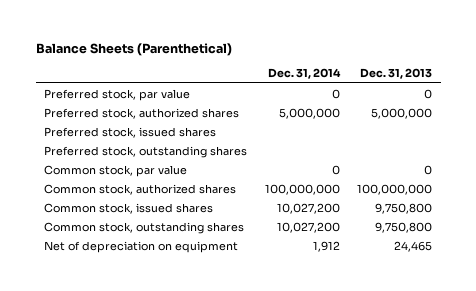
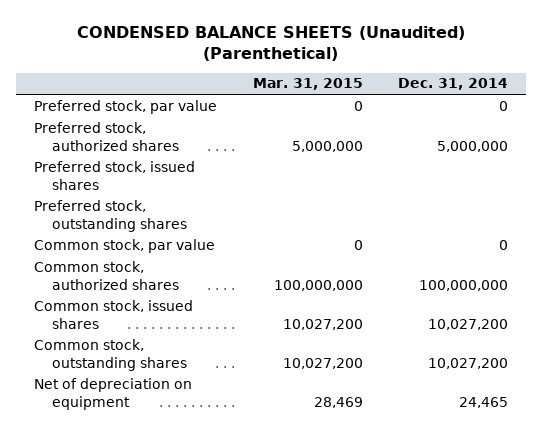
[35,42,232,56] Balance Sheets (Parenthetical) -> [77,25,466,62] CONDENSED BALANCE SHEETS (Unaudited) (Parenthetical)
[360,68,433,80] Dec. 31, 2013 -> none
none -> [252,78,363,91] Mar. 31, 2015
[312,240,340,252] 1,912 -> [459,396,509,408] 24,465

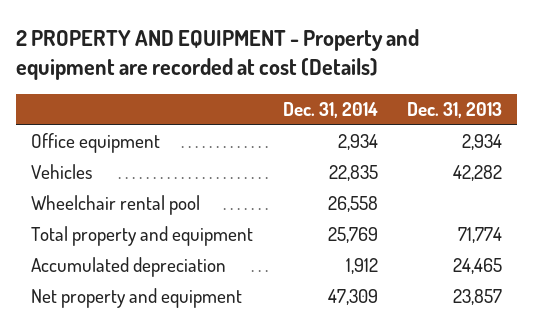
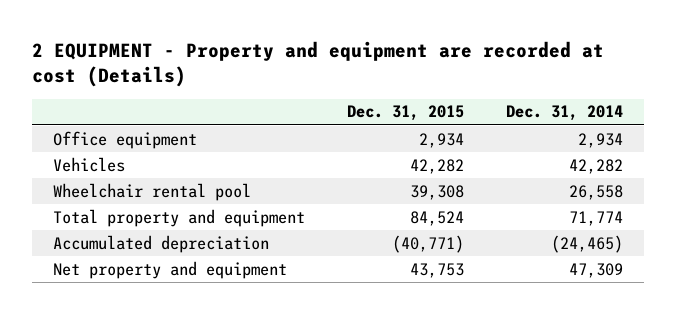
[16,28,420,80] 2 PROPERTY AND EQUIPMENT - Property and equipment are recorded at cost (Details) -> [31,40,604,88] 2 EQUIPMENT - Property and equipment are recorded at cost (Details)
[407,102,503,119] Dec. 31, 2013 -> none
none -> [346,105,464,122] Dec. 31, 2015
[328,165,378,182] 22,835 -> [568,158,623,174] 42,282
[327,227,378,244] 25,769 -> [568,210,623,226] 71,774
[345,258,378,275] 1,912 -> [550,234,623,253] (24,465)

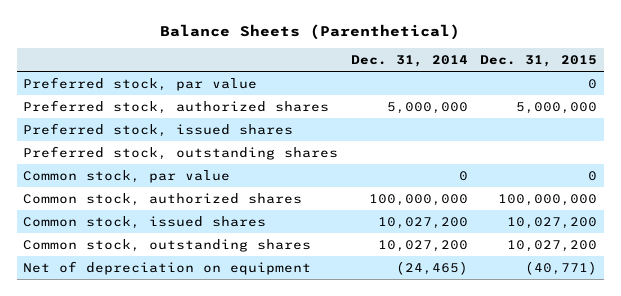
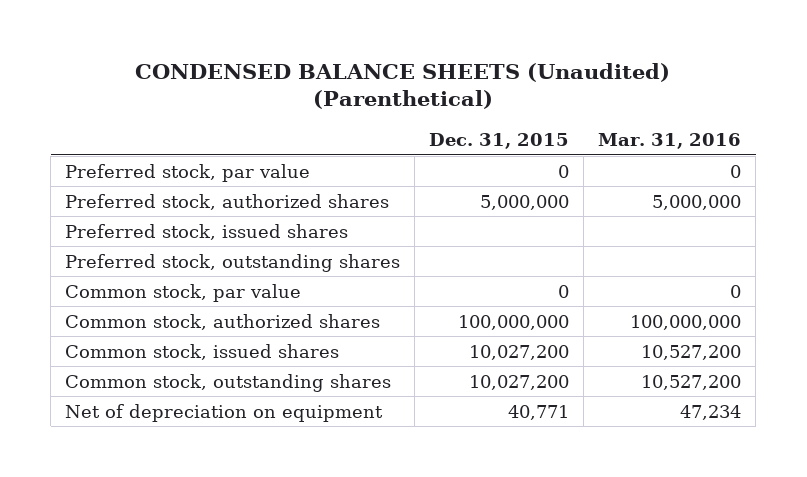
[160,24,461,41] Balance Sheets (Parenthetical) -> [135,62,671,110] CONDENSED BALANCE SHEETS (Unaudited) (Parenthetical)
[350,55,468,68] Dec. 31, 2014 -> none
none -> [598,133,742,150] Mar. 31, 2016
[525,260,598,275] (40,771) -> [508,404,570,420] 40,771

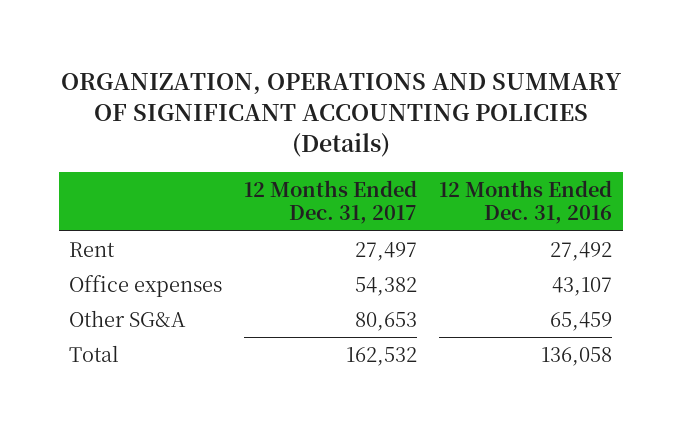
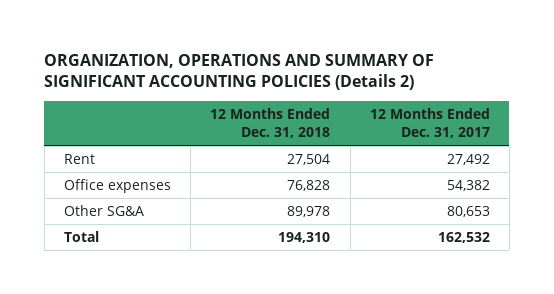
[60,72,621,157] ORGANIZATION, OPERATIONS AND SUMMARY OF SIGNIFICANT ACCOUNTING POLICIES (Details) -> [44,53,435,91] ORGANIZATION, OPERATIONS AND SUMMARY OF SIGNIFICANT ACCOUNTING POLICIES (Details 2)
[438,179,612,225] 12 Months Ended Dec. 31, 2016 -> none
none -> [210,107,331,138] 12 Months Ended Dec. 31, 2018
[355,242,418,262] 27,497 -> [446,154,490,166] 27,492

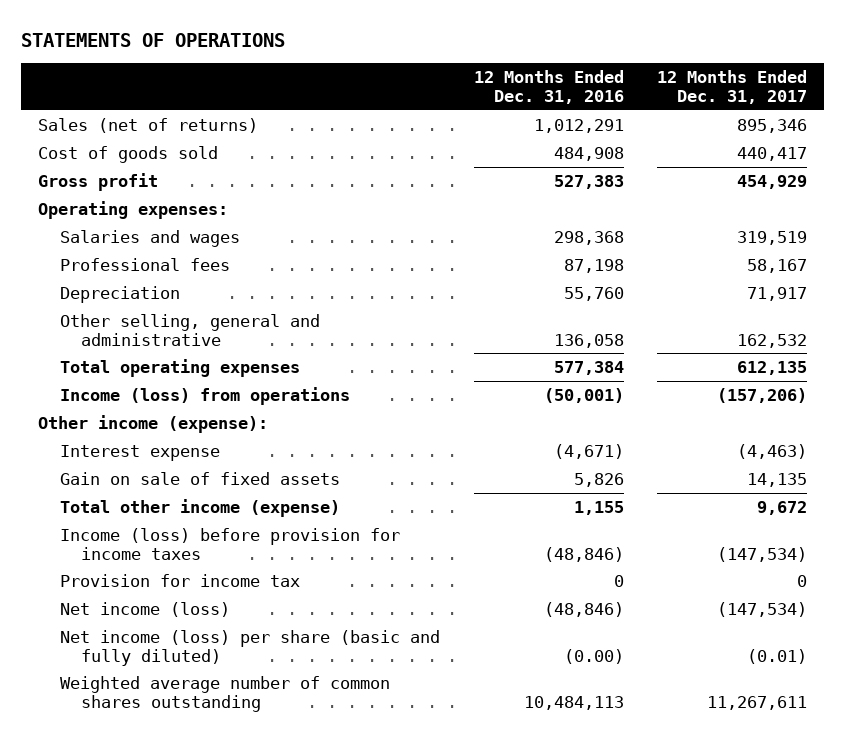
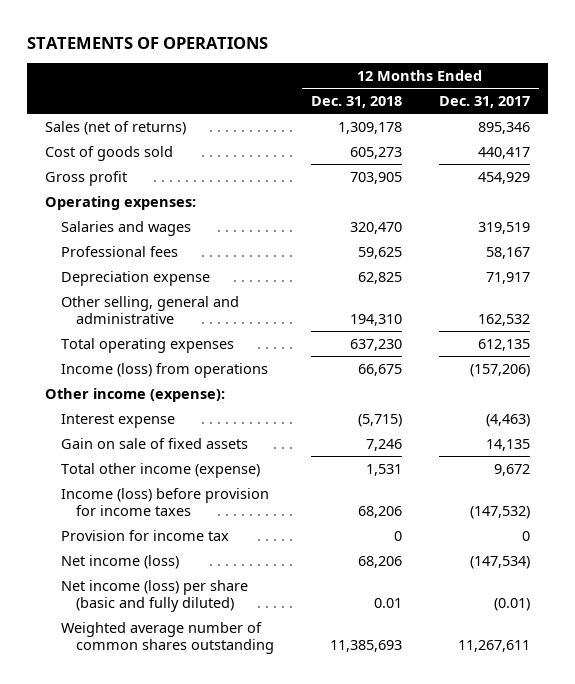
[473,70,624,104] 12 Months Ended Dec. 31, 2016 -> none
none -> [311,95,403,108] Dec. 31, 2018
[59,285,180,303] Depreciation -> [60,270,210,286] Depreciation expense
[717,546,808,562] (147,534) -> [469,505,530,519] (147,532)

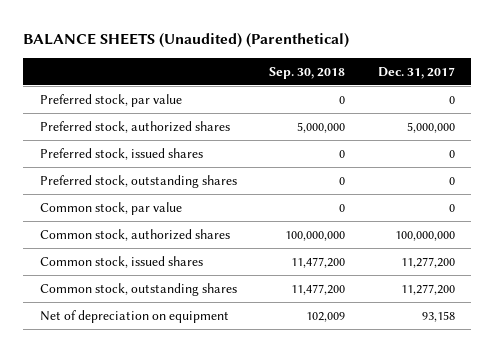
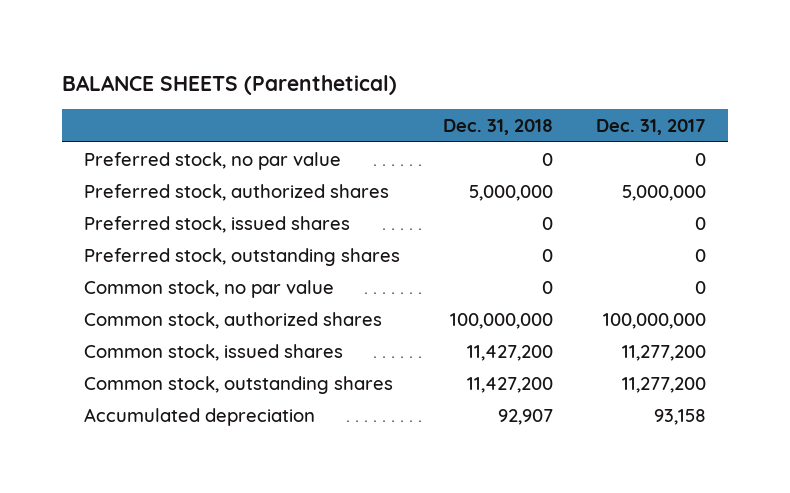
[23,33,350,49] BALANCE SHEETS (Unaudited) (Parenthetical) -> [62,75,398,96] BALANCE SHEETS (Parenthetical)
[269,66,346,79] Sep. 30, 2018 -> none
none -> [443,119,554,136] Dec. 31, 2018
[39,93,182,107] Preferred stock, par value -> [83,151,341,170] Preferred stock, no par value
[39,201,182,215] Common stock, par value -> [83,279,334,298] Common stock, no par value
[39,309,229,323] Net of depreciation on equipment -> [83,407,315,426] Accumulated depreciation

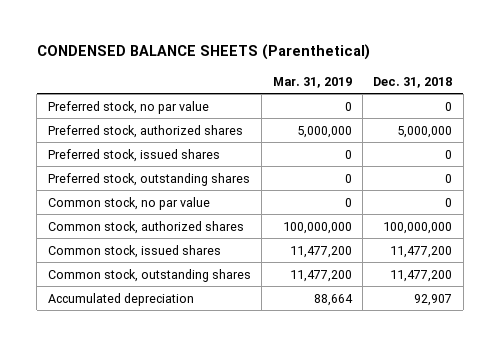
[62,75,398,96] BALANCE SHEETS (Parenthetical) -> [36,44,370,61] CONDENSED BALANCE SHEETS (Parenthetical)
[596,119,707,136] Dec. 31, 2017 -> none
none -> [272,76,352,88] Mar. 31, 2019
[467,344,554,361] 11,427,200 -> [390,245,453,258] 11,477,200
[467,376,554,393] 11,427,200 -> [390,269,453,282] 11,477,200

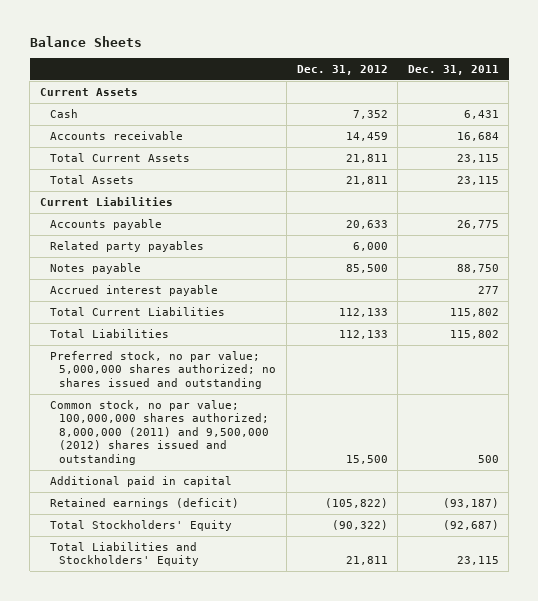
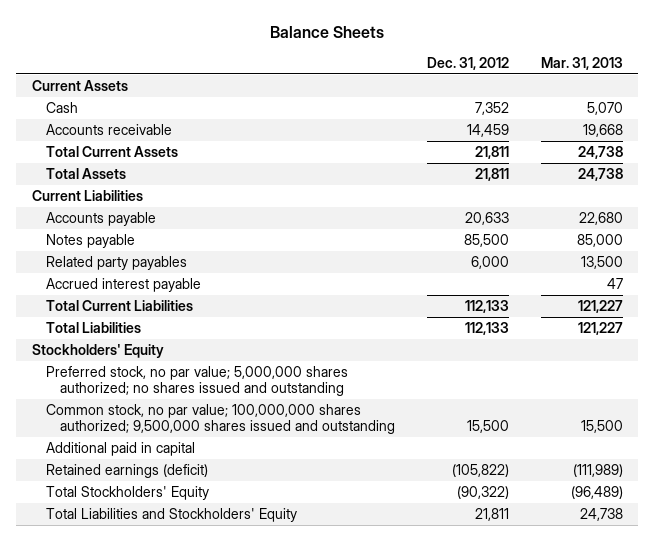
[407,64,499,75] Dec. 31, 2011 -> none
none -> [540,56,623,70] Mar. 31, 2013
[49,240,204,252] Related party payables -> [45,256,187,271] Related party payables
none -> [31,344,164,359] Stockholders' Equity
[49,399,270,465] Common stock, no par value; 100,000,000 shares authorized; 8,000,000 (2011) and 9,500,000 (2012) shares issued and outstanding -> [45,404,396,435] Common stock, no par value; 100,000,000 shares authorized; 9,500,000 shares issued and outstanding

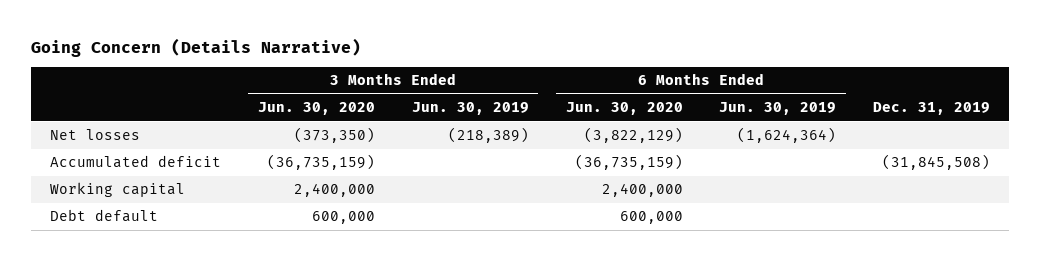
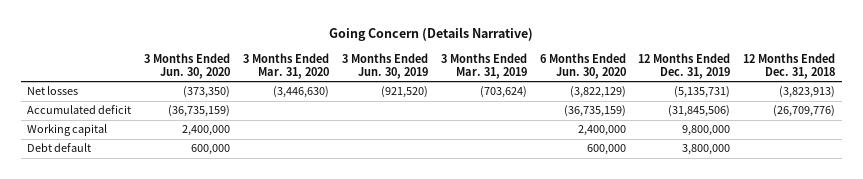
[719,102,837,116] Jun. 30, 2019 -> none
[873,102,991,116] Dec. 31, 2019 -> none
none -> [243,52,330,79] 3 Months Ended Mar. 31, 2020
none -> [440,52,527,79] 3 Months Ended Mar. 31, 2019
none -> [638,52,731,79] 12 Months Ended Dec. 31, 2019
none -> [743,52,836,79] 12 Months Ended Dec. 31, 2018
[447,127,529,144] (218,389) -> [380,86,428,99] (921,520)

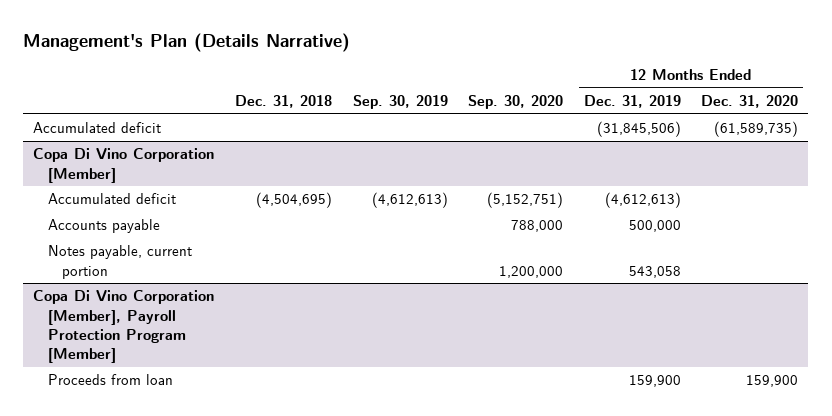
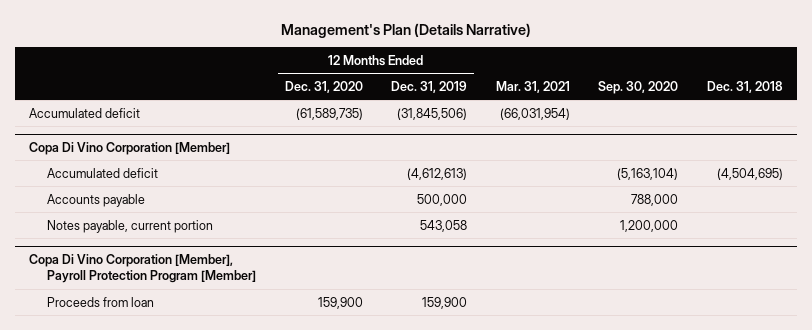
[352,95,448,110] Sep. 30, 2019 -> none
none -> [495,81,570,94] Mar. 31, 2021
[487,192,564,209] (5,152,751) -> [617,167,679,180] (5,163,104)

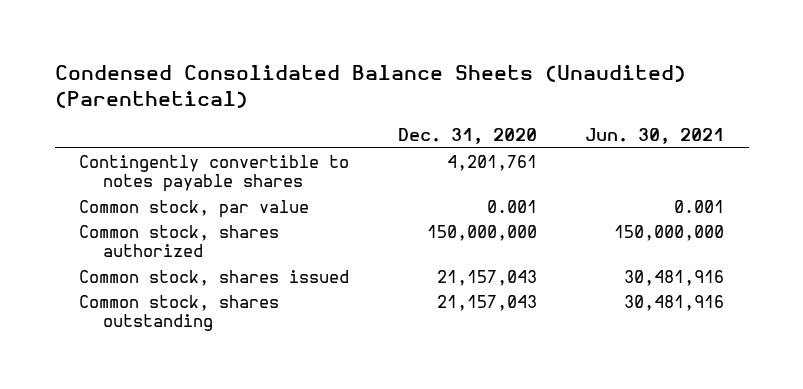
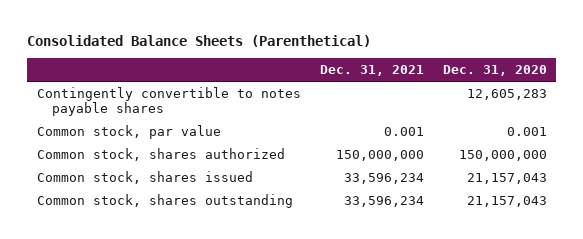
[54,65,686,108] Condensed Consolidated Balance Sheets (Unaudited) (Parenthetical) -> [26,35,371,48] Consolidated Balance Sheets (Parenthetical)
[585,128,725,145] Jun. 30, 2021 -> none
none -> [319,65,424,77] Dec. 31, 2021
[446,154,537,171] 4,201,761 -> [466,88,547,100] 12,605,283

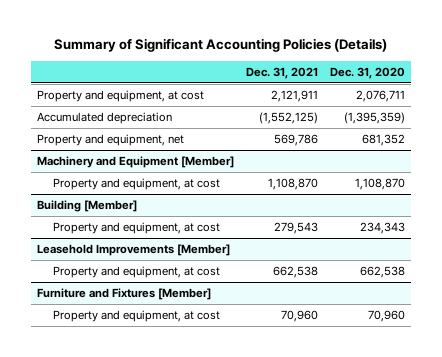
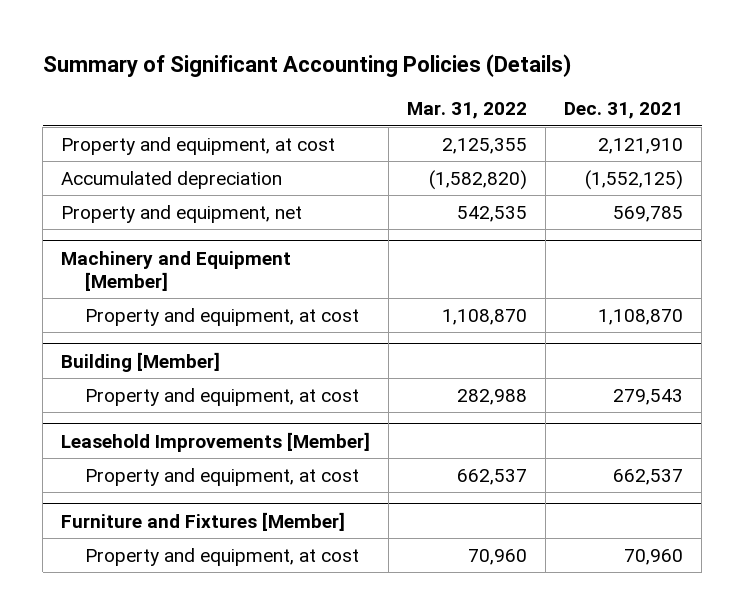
[329,66,405,79] Dec. 31, 2020 -> none
none -> [407,102,528,120] Mar. 31, 2022
[270,90,318,103] 2,121,911 -> [598,138,684,155] 2,121,910
[273,134,318,147] 569,786 -> [613,206,684,223] 569,785
[272,266,318,279] 662,538 -> [613,469,684,486] 662,537

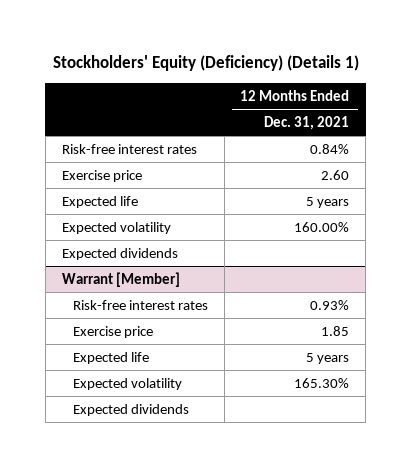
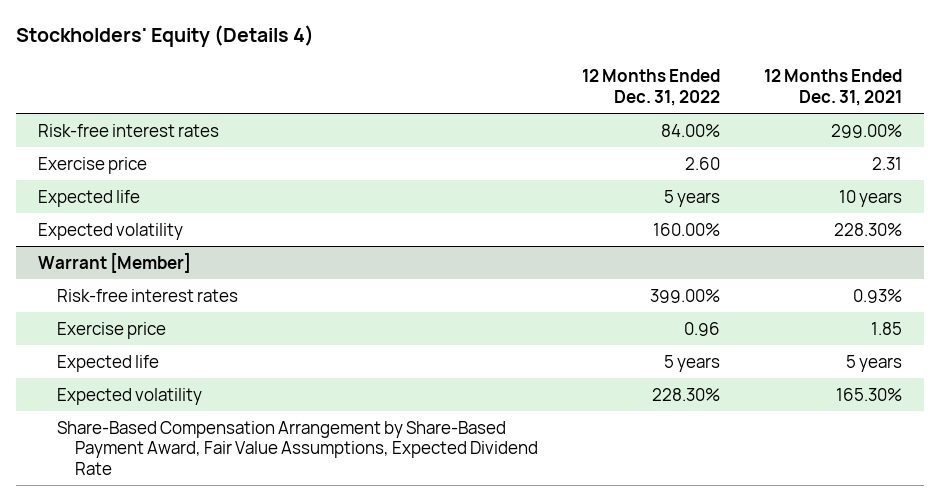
[52,55,359,72] Stockholders' Equity (Deficiency) (Details 1) -> [16,25,315,48] Stockholders' Equity (Details 4)
none -> [582,68,721,106] 12 Months Ended Dec. 31, 2022
[61,247,178,260] Expected dividends -> none
[310,143,350,154] 0.84% -> [830,123,902,138] 299.00%
[321,169,350,180] 2.60 -> [871,156,902,170] 2.31
[306,196,350,208] 5 years -> [838,189,902,207] 10 years
[294,221,350,232] 160.00% -> [833,222,902,236] 228.30%
[73,403,190,416] Expected dividends -> [56,420,539,476] Share-Based Compensation Arrangement by Share-Based Payment Award, Fair Value Assumptions, Expected Dividend Rate

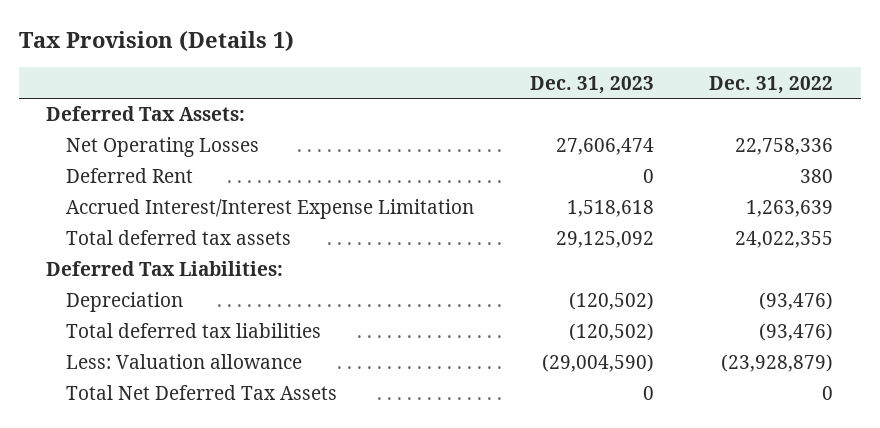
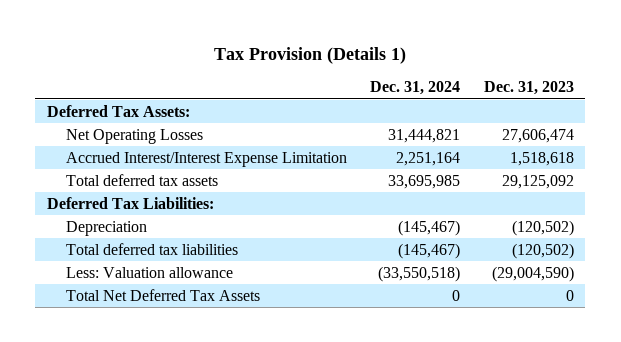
[709,75,834,94] Dec. 31, 2022 -> none
none -> [370,81,461,96] Dec. 31, 2024
[66,168,194,184] Deferred Rent -> none

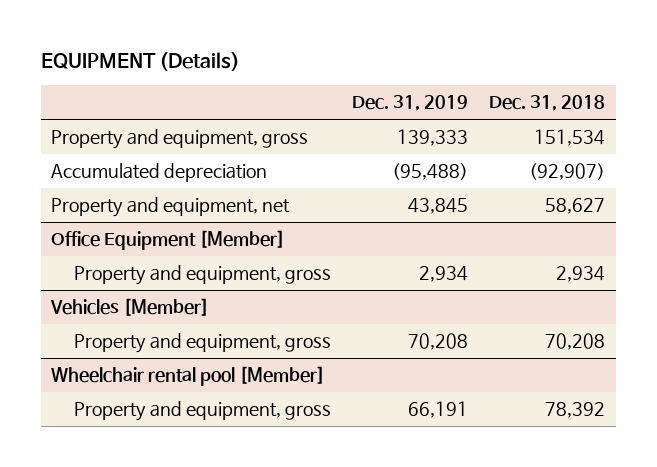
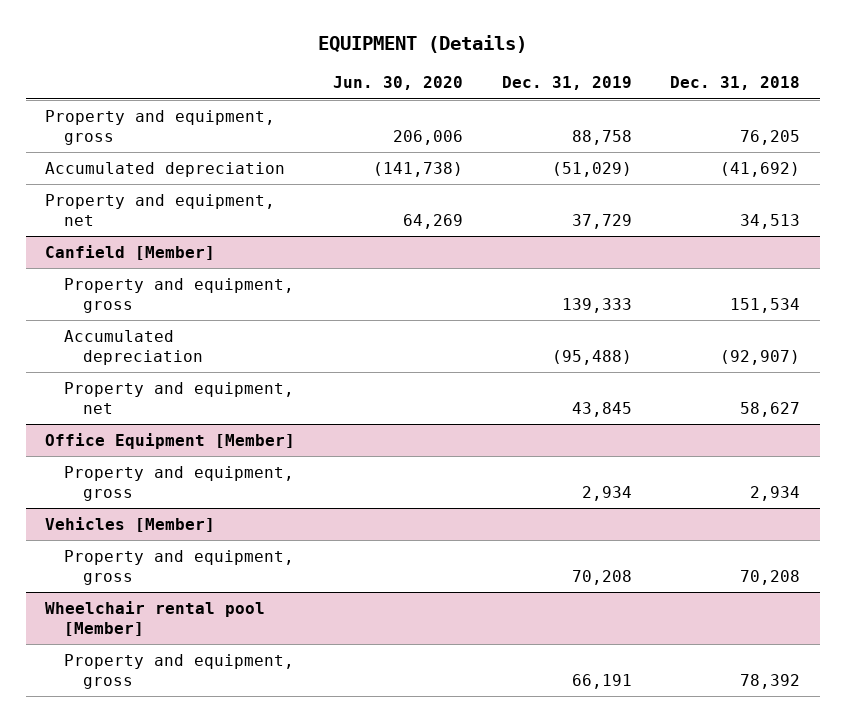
none -> [333,76,464,91] Jun. 30, 2020
none -> [44,110,275,145] Property and equipment, gross
none -> [44,162,285,178] Accumulated depreciation
none -> [44,194,275,226] Property and equipment, net
none -> [44,245,215,261] Canfield [Member]

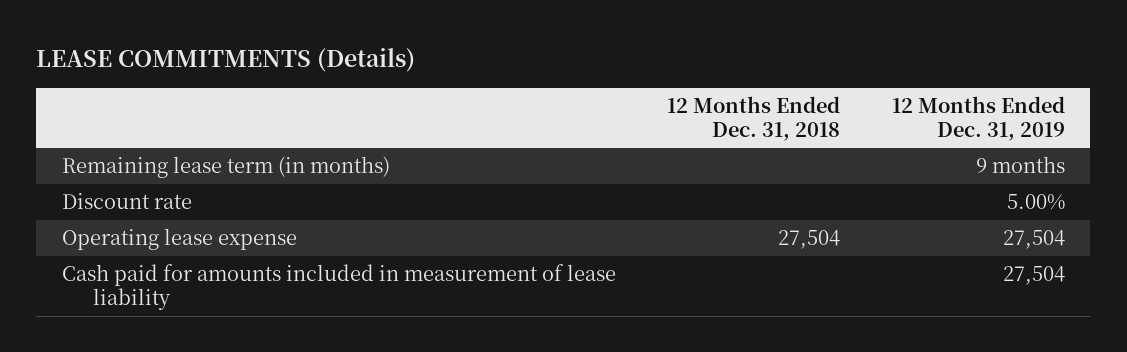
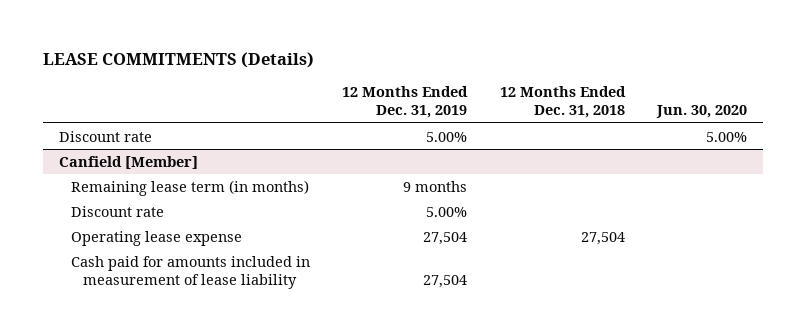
none -> [655,105,747,119] Jun. 30, 2020
none -> [58,130,152,142] Discount rate
none -> [58,155,198,169] Canfield [Member]

